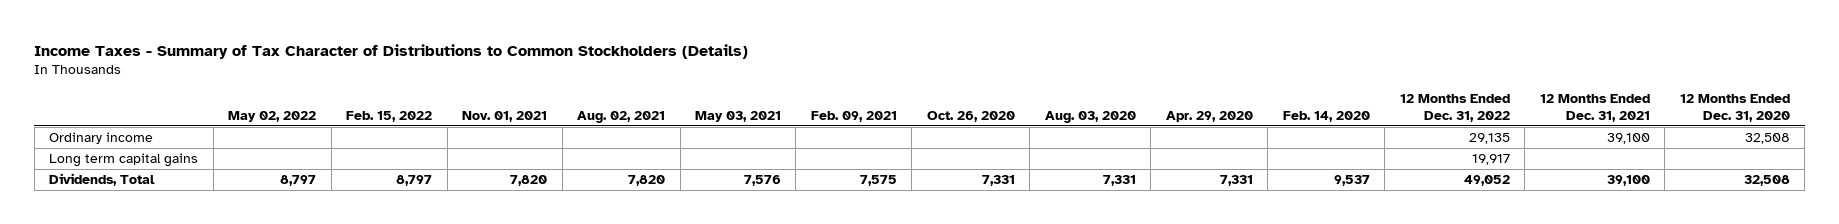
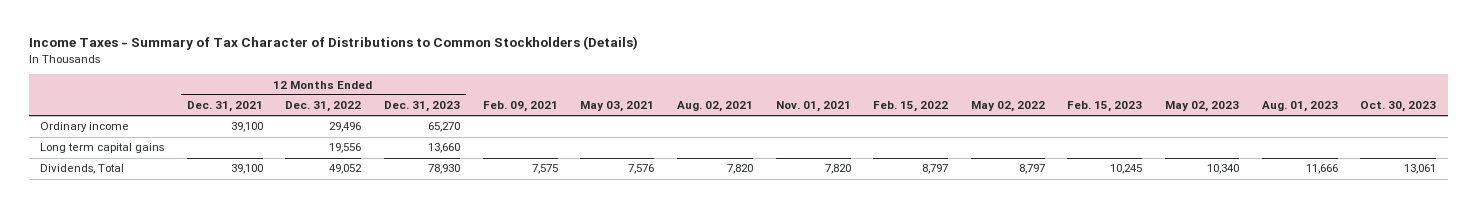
[926,111,1015,123] Oct. 26, 2020 -> none
[1044,111,1136,124] Aug. 03, 2020 -> none
[1165,111,1253,123] Apr. 29, 2020 -> none
[1282,111,1370,123] Feb. 14, 2020 -> none
[1679,94,1790,123] 12 Months Ended Dec. 31, 2020 -> none
none -> [383,101,460,113] Dec. 31, 2023
none -> [1067,101,1143,113] Feb. 15, 2023
none -> [1165,101,1240,113] May 02, 2023
none -> [1261,101,1338,113] Aug. 01, 2023
none -> [1360,101,1437,113] Oct. 30, 2023
[1468,133,1510,145] 29,135 -> [329,122,362,133] 29,496
[1471,154,1510,166] 19,917 -> [329,143,362,154] 19,556

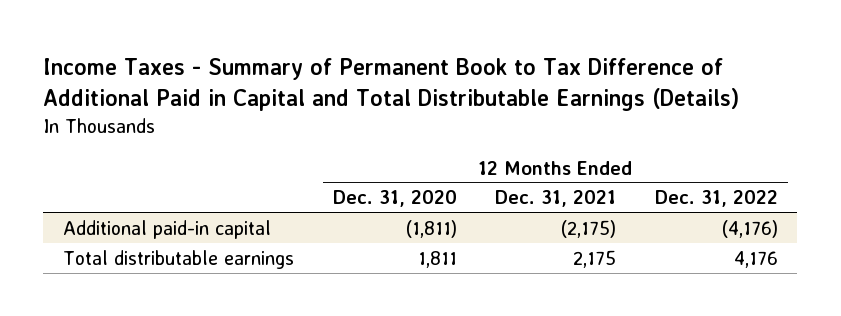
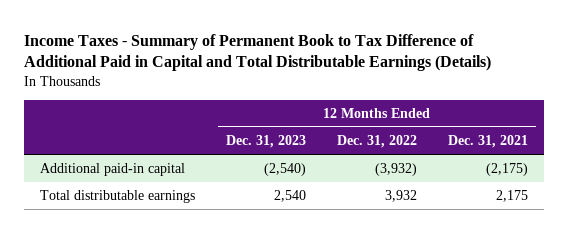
[332,190,457,208] Dec. 31, 2020 -> none
none -> [226,134,307,148] Dec. 31, 2023
[722,219,779,238] (4,176) -> [375,163,418,177] (3,932)
[734,250,779,268] 4,176 -> [385,190,418,203] 3,932

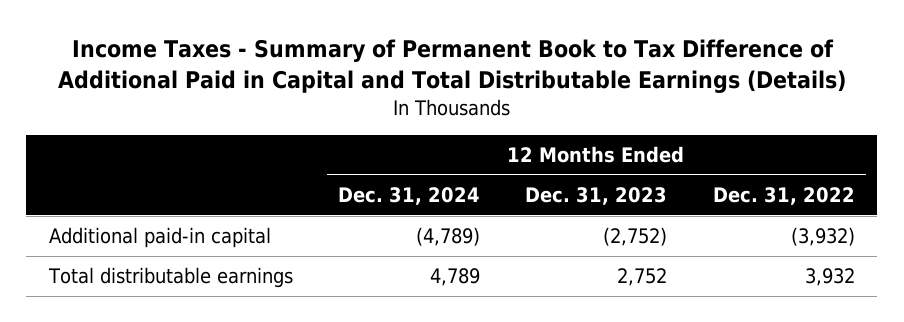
[448,134,529,148] Dec. 31, 2021 -> none
none -> [338,187,481,206] Dec. 31, 2024
[264,163,307,177] (2,540) -> [603,227,668,247] (2,752)
[274,190,307,203] 2,540 -> [617,268,668,287] 2,752

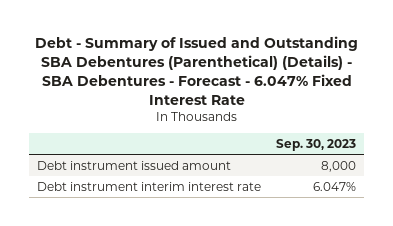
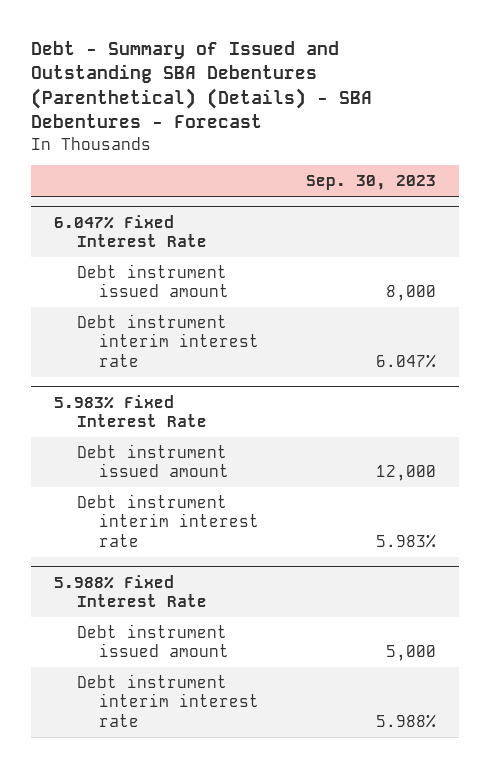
[34,36,358,105] Debt - Summary of Issued and Outstanding SBA Debentures (Parenthetical) (Details) - SBA Debentures - Forecast - 6.047% Fixed Interest Rate -> [30,40,372,129] Debt - Summary of Issued and Outstanding SBA Debentures (Parenthetical) (Details) - SBA Debentures - Forecast
none -> [53,214,207,248] 6.047% Fixed Interest Rate
none -> [53,394,207,428] 5.983% Fixed Interest Rate
none -> [76,443,230,478] Debt instrument issued amount
none -> [76,493,260,547] Debt instrument interim interest rate
none -> [53,574,207,608] 5.988% Fixed Interest Rate
none -> [76,623,230,658] Debt instrument issued amount
none -> [76,673,260,727] Debt instrument interim interest rate

